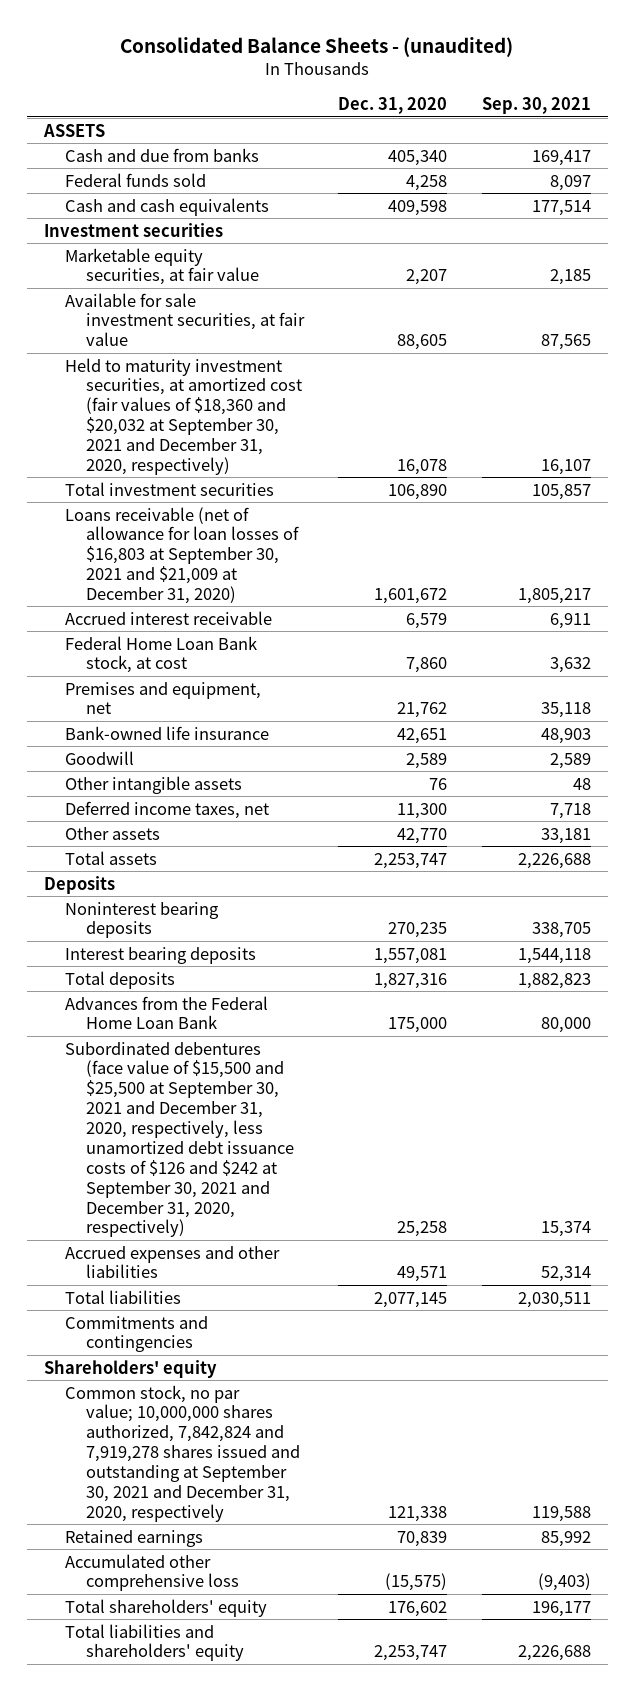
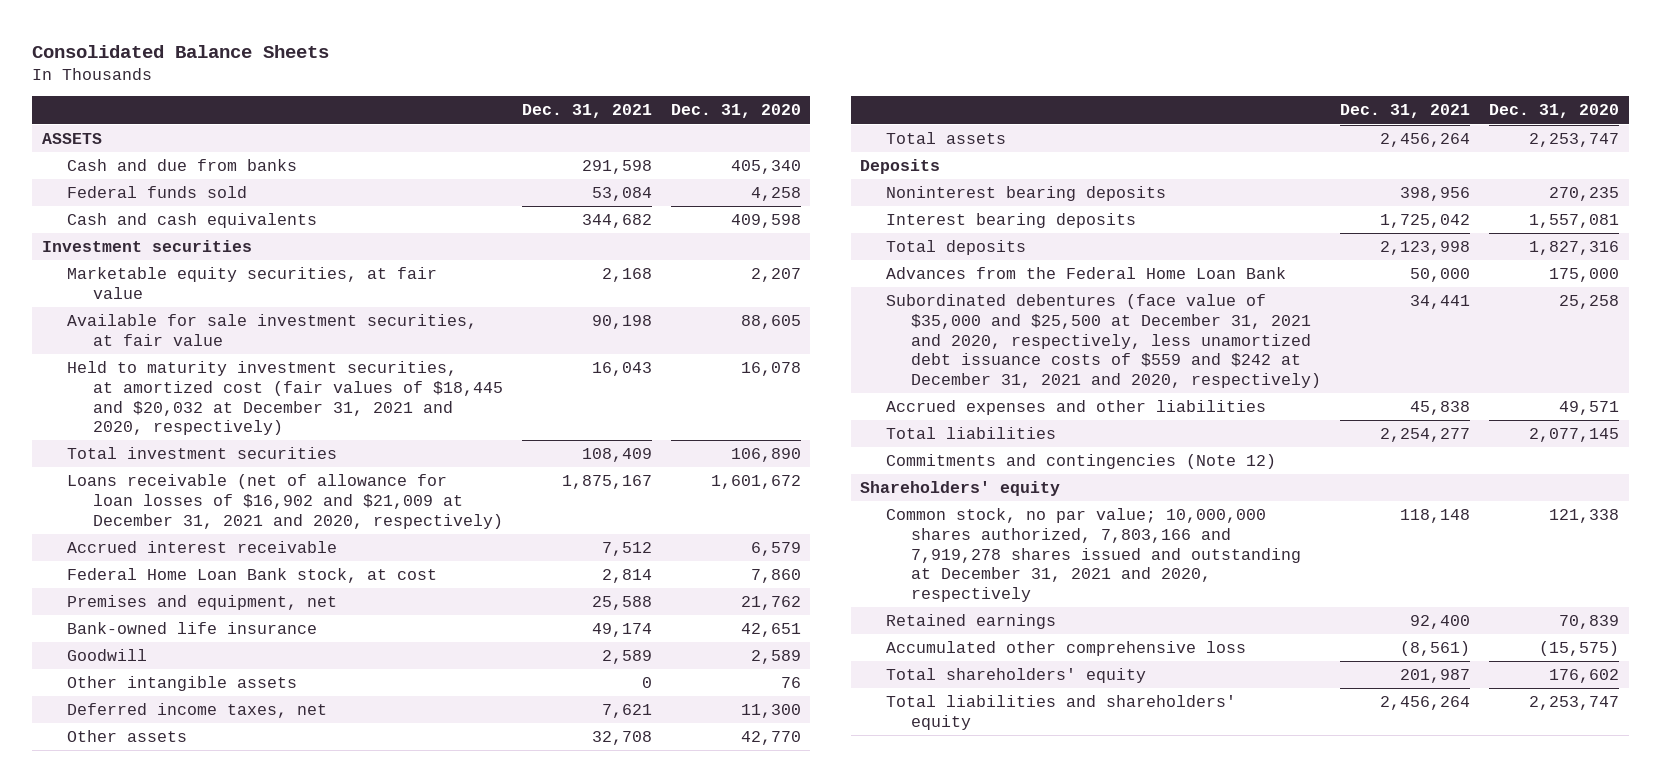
[120,36,514,57] Consolidated Balance Sheets - (unaudited) -> [32,44,330,58] Consolidated Balance Sheets
[481,97,591,115] Sep. 30, 2021 -> none
none -> [521,104,652,119] Dec. 31, 2021
[64,357,302,475] Held to maturity investment securities, at amortized cost (fair values of $18,360 and $20,032 at September 30, 2021 and December 31, 2020, respectively) -> [67,361,503,436] Held to maturity investment securities, at amortized cost (fair values of $18,445 and $20,032 at December 31, 2021 and 2020, respectively)
[64,506,299,605] Loans receivable (net of allowance for loan losses of $16,803 at September 30, 2021 and $21,009 at December 31, 2020) -> [67,474,503,529] Loans receivable (net of allowance for loan losses of $16,902 and $21,009 at December 31, 2021 and 2020, respectively)
[64,1041,294,1238] Subordinated debentures (face value of $15,500 and $25,500 at September 30, 2021 and December 31, 2020, respectively, less unamortized debt issuance costs of $126 and $242 at September 30, 2021 and December 31, 2020, respectively) -> [885,294,1322,389] Subordinated debentures (face value of $35,000 and $25,500 at December 31, 2021 and 2020, respectively, less unamortized debt issuance costs of $559 and $242 at December 31, 2021 and 2020, respectively)
[64,1315,208,1353] Commitments and contingencies -> [885,454,1276,470] Commitments and contingencies (Note 12)
[64,1384,300,1522] Common stock, no par value; 10,000,000 shares authorized, 7,842,824 and 7,919,278 shares issued and outstanding at September 30, 2021 and December 31, 2020, respectively -> [885,508,1302,603] Common stock, no par value; 10,000,000 shares authorized, 7,803,166 and 7,919,278 shares issued and outstanding at December 31, 2021 and 2020, respectively

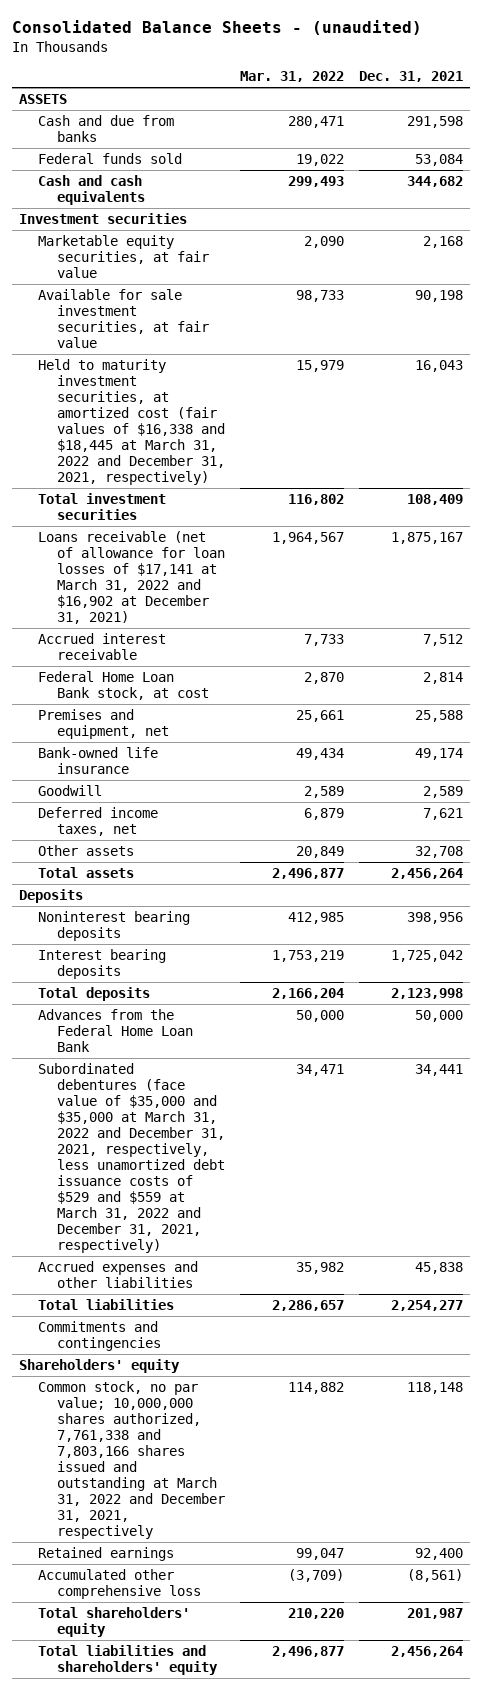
[32,44,330,58] Consolidated Balance Sheets -> [11,20,422,36] Consolidated Balance Sheets - (unaudited)
[670,104,801,119] Dec. 31, 2020 -> none
none -> [240,71,345,83] Mar. 31, 2022
[67,361,503,436] Held to maturity investment securities, at amortized cost (fair values of $18,445 and $20,032 at December 31, 2021 and 2020, respectively) -> [38,358,226,485] Held to maturity investment securities, at amortized cost (fair values of $16,338 and $18,445 at March 31, 2022 and December 31, 2021, respectively)
[67,474,503,529] Loans receivable (net of allowance for loan losses of $16,902 and $21,009 at December 31, 2021 and 2020, respectively) -> [38,530,226,624] Loans receivable (net of allowance for loan losses of $17,141 at March 31, 2022 and $16,902 at December 31, 2021)
[67,676,298,692] Other intangible assets -> none
[885,294,1322,389] Subordinated debentures (face value of $35,000 and $25,500 at December 31, 2021 and 2020, respectively, less unamortized debt issuance costs of $559 and $242 at December 31, 2021 and 2020, respectively) -> [38,1062,226,1254] Subordinated debentures (face value of $35,000 and $35,000 at March 31, 2022 and December 31, 2021, respectively, less unamortized debt issuance costs of $529 and $559 at March 31, 2022 and December 31, 2021, respectively)
[885,454,1276,470] Commitments and contingencies (Note 12) -> [38,1320,162,1351] Commitments and contingencies
[885,508,1302,603] Common stock, no par value; 10,000,000 shares authorized, 7,803,166 and 7,919,278 shares issued and outstanding at December 31, 2021 and 2020, respectively -> [38,1380,226,1540] Common stock, no par value; 10,000,000 shares authorized, 7,761,338 and 7,803,166 shares issued and outstanding at March 31, 2022 and December 31, 2021, respectively

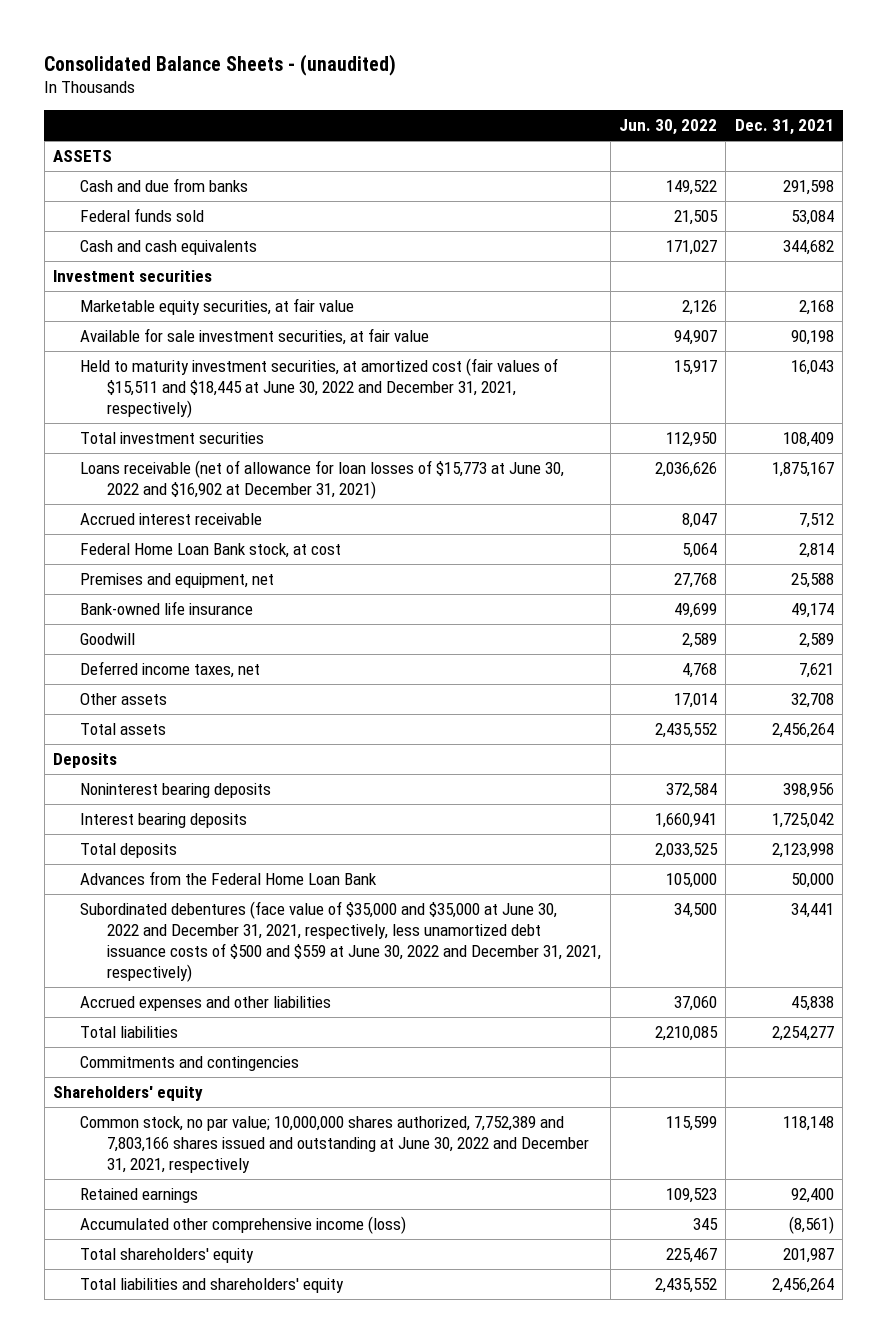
[240,71,345,83] Mar. 31, 2022 -> none
none -> [618,119,717,136] Jun. 30, 2022
[38,358,226,485] Held to maturity investment securities, at amortized cost (fair values of $16,338 and $18,445 at March 31, 2022 and December 31, 2021, respectively) -> [80,357,559,419] Held to maturity investment securities, at amortized cost (fair values of $15,511 and $18,445 at June 30, 2022 and December 31, 2021, respectively)
[38,530,226,624] Loans receivable (net of allowance for loan losses of $17,141 at March 31, 2022 and $16,902 at December 31, 2021) -> [80,459,565,499] Loans receivable (net of allowance for loan losses of $15,773 at June 30, 2022 and $16,902 at December 31, 2021)
[38,1062,226,1254] Subordinated debentures (face value of $35,000 and $35,000 at March 31, 2022 and December 31, 2021, respectively, less unamortized debt issuance costs of $529 and $559 at March 31, 2022 and December 31, 2021, respectively) -> [80,900,602,983] Subordinated debentures (face value of $35,000 and $35,000 at June 30, 2022 and December 31, 2021, respectively, less unamortized debt issuance costs of $500 and $559 at June 30, 2022 and December 31, 2021, respectively)
[38,1380,226,1540] Common stock, no par value; 10,000,000 shares authorized, 7,761,338 and 7,803,166 shares issued and outstanding at March 31, 2022 and December 31, 2021, respectively -> [80,1115,590,1174] Common stock, no par value; 10,000,000 shares authorized, 7,752,389 and 7,803,166 shares issued and outstanding at June 30, 2022 and December 31, 2021, respectively
[38,1568,202,1599] Accumulated other comprehensive loss -> [80,1215,407,1234] Accumulated other comprehensive income (loss)

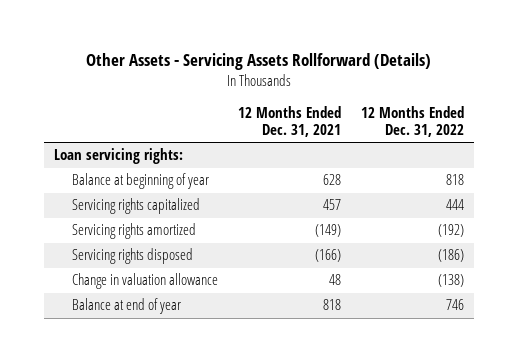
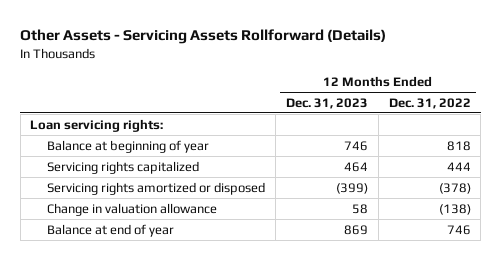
[237,105,341,137] 12 Months Ended Dec. 31, 2021 -> none
none -> [285,97,368,109] Dec. 31, 2023
[71,248,193,265] Servicing rights disposed -> none
[71,223,196,240] Servicing rights amortized -> [46,181,265,195] Servicing rights amortized or disposed
[438,224,465,238] (192) -> [438,182,471,194] (378)

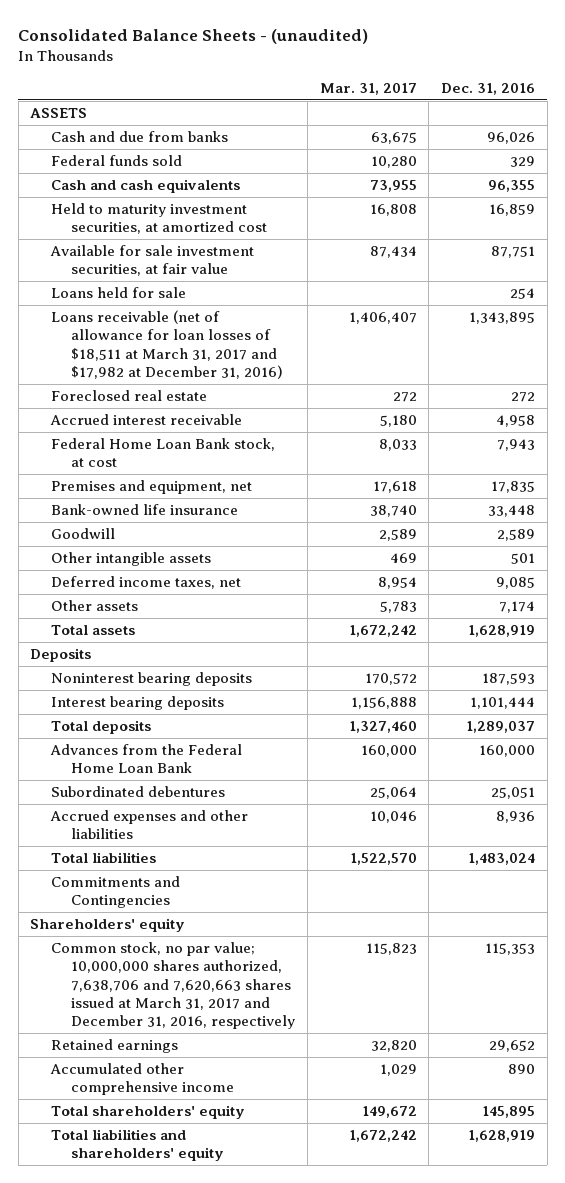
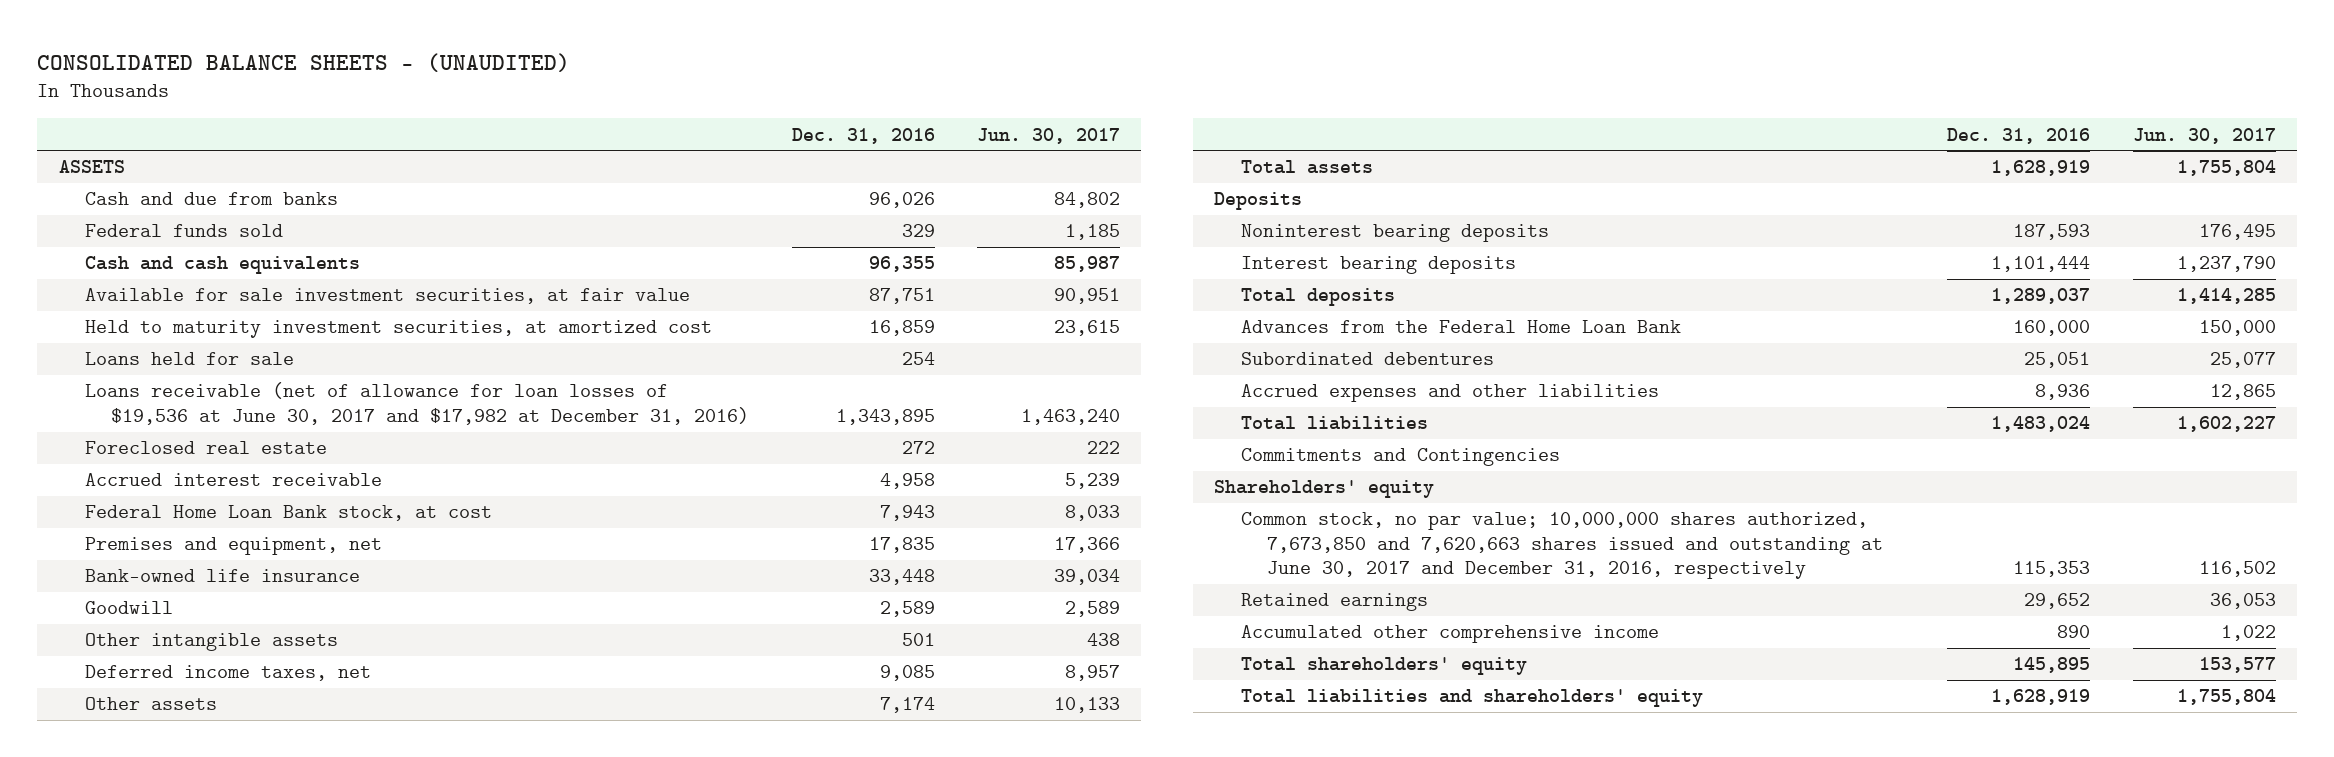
[18,29,369,45] Consolidated Balance Sheets - (unaudited) -> [37,52,571,72] CONSOLIDATED BALANCE SHEETS - (UNAUDITED)
[319,83,417,96] Mar. 31, 2017 -> none
none -> [977,127,1121,144] Jun. 30, 2017
[50,202,268,235] Held to maturity investment securities, at amortized cost -> [84,320,712,339] Held to maturity investment securities, at amortized cost
[50,309,284,379] Loans receivable (net of allowance for loan losses of $18,511 at March 31, 2017 and $17,982 at December 31, 2016) -> [84,382,750,425] Loans receivable (net of allowance for loan losses of $19,536 at June 30, 2017 and $17,982 at December 31, 2016)
[50,941,296,1030] Common stock, no par value; 10,000,000 shares authorized, 7,638,706 and 7,620,663 shares issued at March 31, 2017 and December 31, 2016, respectively -> [1240,512,1883,579] Common stock, no par value; 10,000,000 shares authorized, 7,673,850 and 7,620,663 shares issued and outstanding at June 30, 2017 and December 31, 2016, respectively

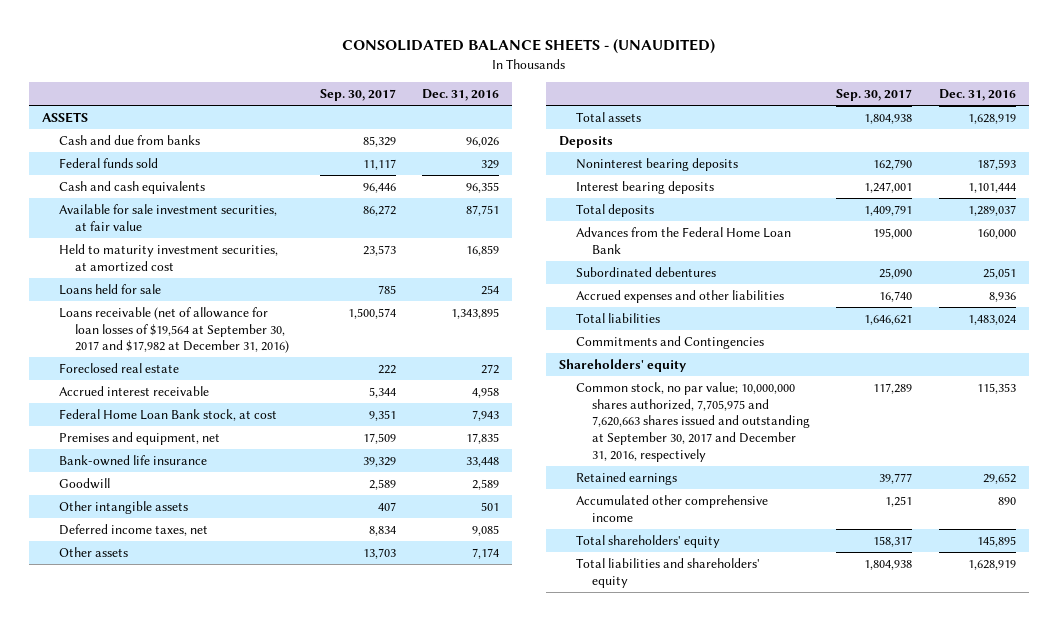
[977,127,1121,144] Jun. 30, 2017 -> none
none -> [319,89,396,102] Sep. 30, 2017
[84,382,750,425] Loans receivable (net of allowance for loan losses of $19,536 at June 30, 2017 and $17,982 at December 31, 2016) -> [58,306,290,354] Loans receivable (net of allowance for loan losses of $19,564 at September 30, 2017 and $17,982 at December 31, 2016)
[1240,512,1883,579] Common stock, no par value; 10,000,000 shares authorized, 7,673,850 and 7,620,663 shares issued and outstanding at June 30, 2017 and December 31, 2016, respectively -> [575,381,811,462] Common stock, no par value; 10,000,000 shares authorized, 7,705,975 and 7,620,663 shares issued and outstanding at September 30, 2017 and December 31, 2016, respectively

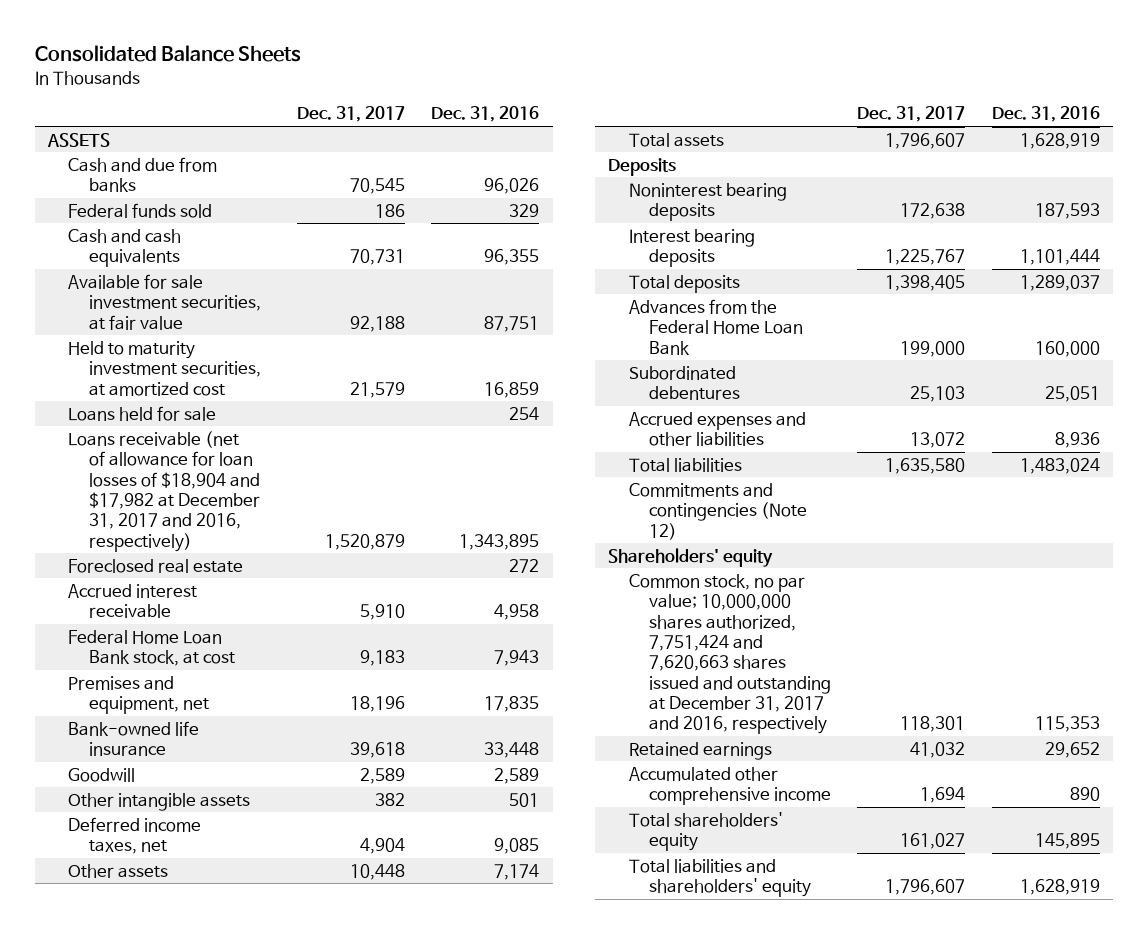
[341,39,715,55] CONSOLIDATED BALANCE SHEETS - (UNAUDITED) -> [34,44,301,62] Consolidated Balance Sheets
[319,89,396,102] Sep. 30, 2017 -> none
none -> [297,106,406,123] Dec. 31, 2017
[58,306,290,354] Loans receivable (net of allowance for loan losses of $19,564 at September 30, 2017 and $17,982 at December 31, 2016) -> [68,430,260,552] Loans receivable (net of allowance for loan losses of $18,904 and $17,982 at December 31, 2017 and 2016, respectively)
[575,335,764,349] Commitments and Contingencies -> [628,482,808,540] Commitments and contingencies (Note 12)
[575,381,811,462] Common stock, no par value; 10,000,000 shares authorized, 7,705,975 and 7,620,663 shares issued and outstanding at September 30, 2017 and December 31, 2016, respectively -> [628,573,832,735] Common stock, no par value; 10,000,000 shares authorized, 7,751,424 and 7,620,663 shares issued and outstanding at December 31, 2017 and 2016, respectively

